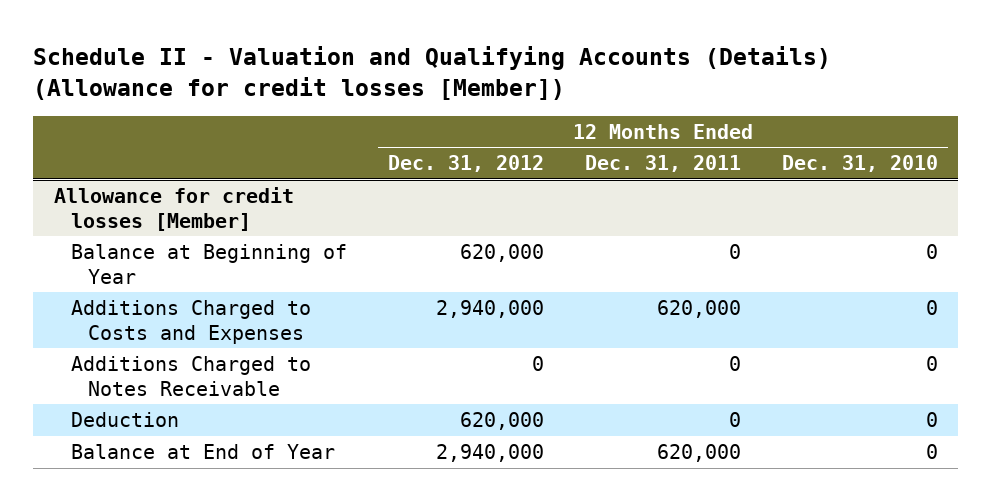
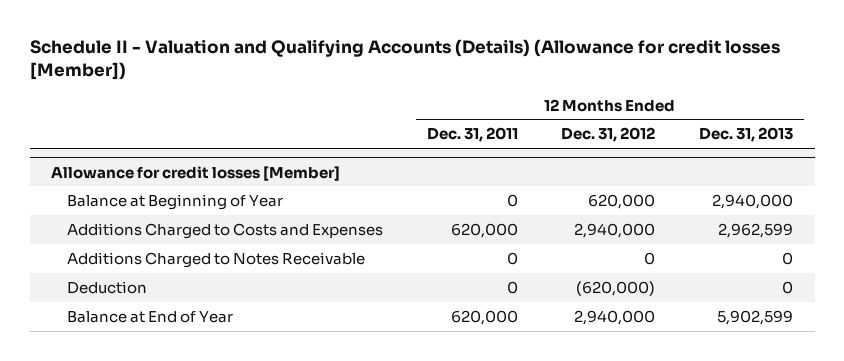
[781,155,938,173] Dec. 31, 2010 -> none
none -> [698,127,793,143] Dec. 31, 2013
[460,412,545,431] 620,000 -> [576,280,656,296] (620,000)

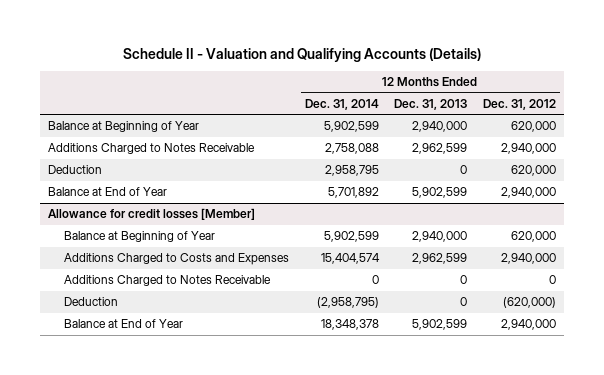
[29,38,780,81] Schedule II - Valuation and Qualifying Accounts (Details) (Allowance for credit losses [Member]) -> [122,47,481,62] Schedule II - Valuation and Qualifying Accounts (Details)
[426,127,518,143] Dec. 31, 2011 -> none
none -> [304,98,379,110] Dec. 31, 2014
none -> [47,121,199,133] Balance at Beginning of Year
none -> [47,143,255,155] Additions Charged to Notes Receivable
none -> [47,165,102,175] Deduction
none -> [47,187,167,197] Balance at End of Year

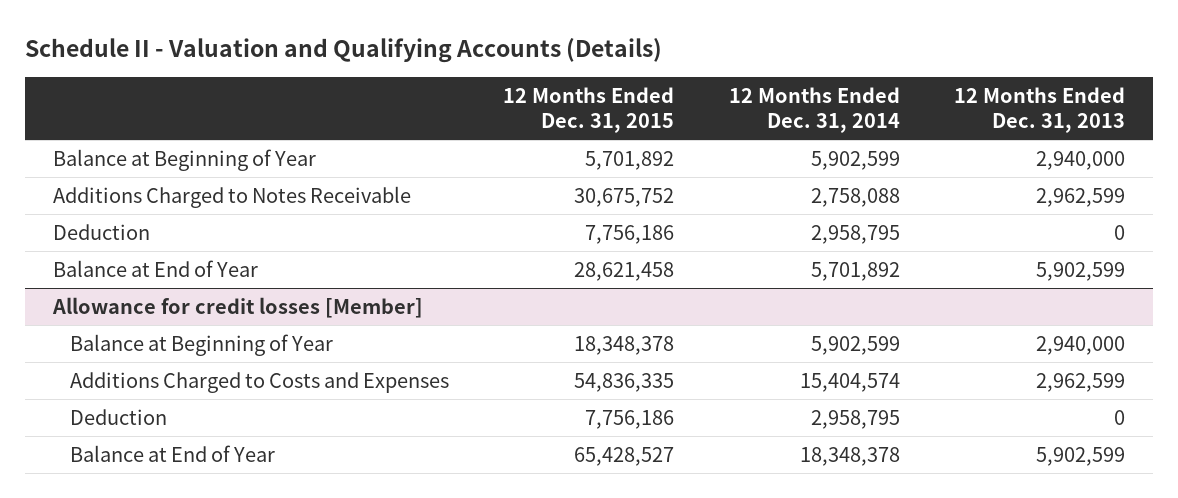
[482,98,556,110] Dec. 31, 2012 -> none
none -> [503,86,675,134] 12 Months Ended Dec. 31, 2015
[64,275,272,287] Additions Charged to Notes Receivable -> none
[316,297,379,309] (2,958,795) -> [810,409,900,429] 2,958,795

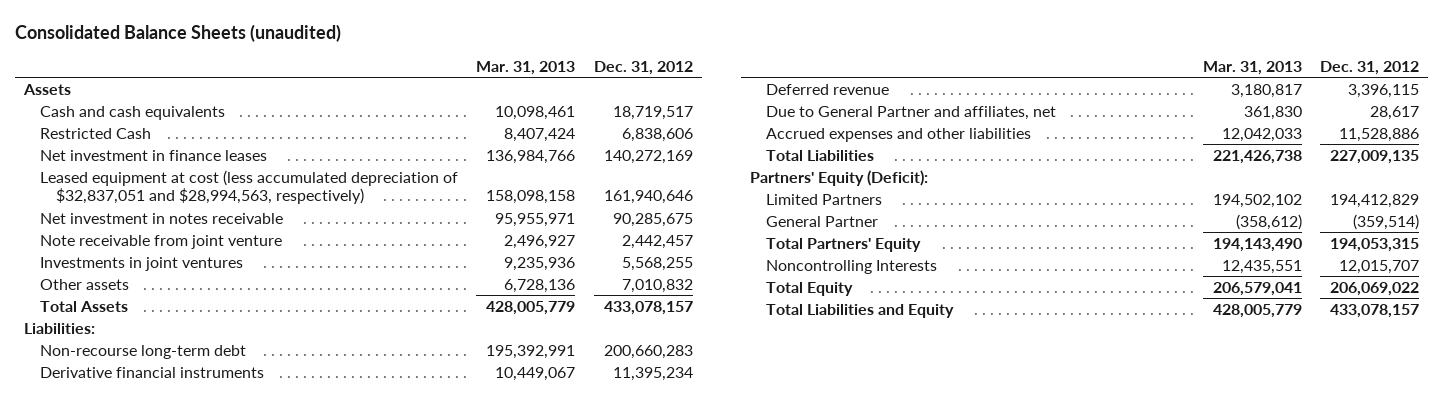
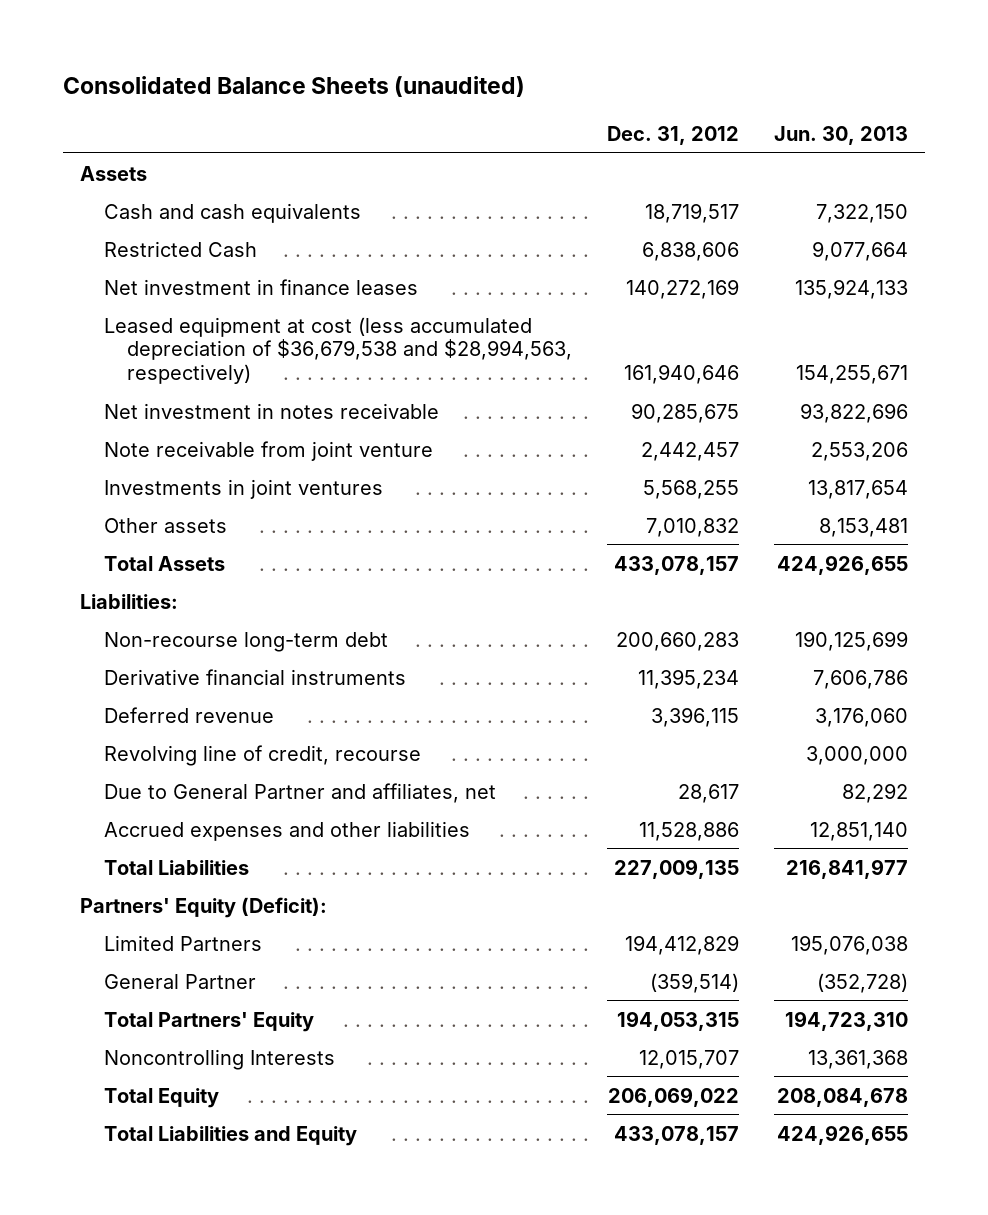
[476,60,576,75] Mar. 31, 2013 -> none
none -> [773,125,908,145] Jun. 30, 2013
[40,169,459,205] Leased equipment at cost (less accumulated depreciation of $32,837,051 and $28,994,563, respectively) -> [103,316,573,385] Leased equipment at cost (less accumulated depreciation of $36,679,538 and $28,994,563, respectively)
none -> [103,744,421,766] Revolving line of credit, recourse

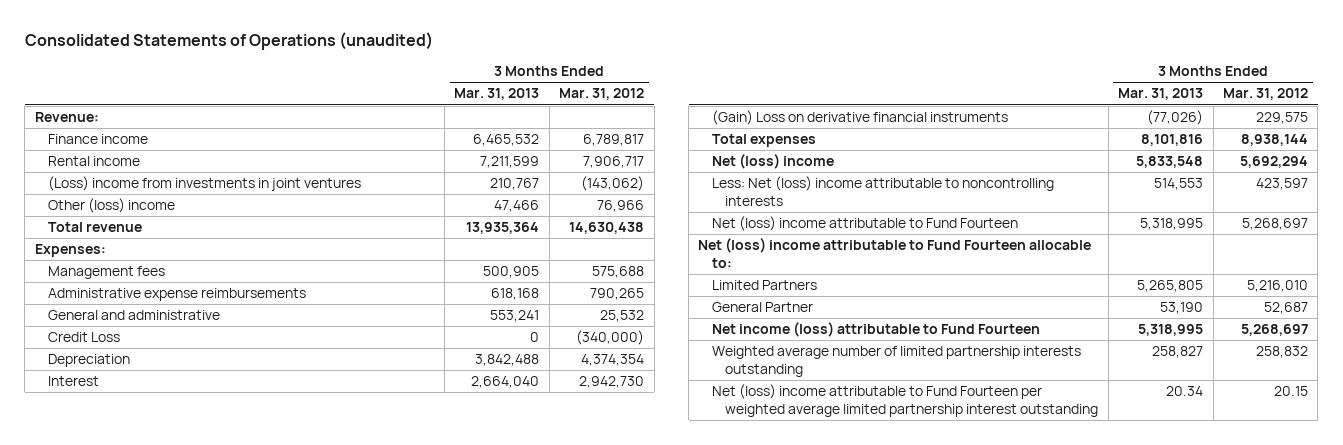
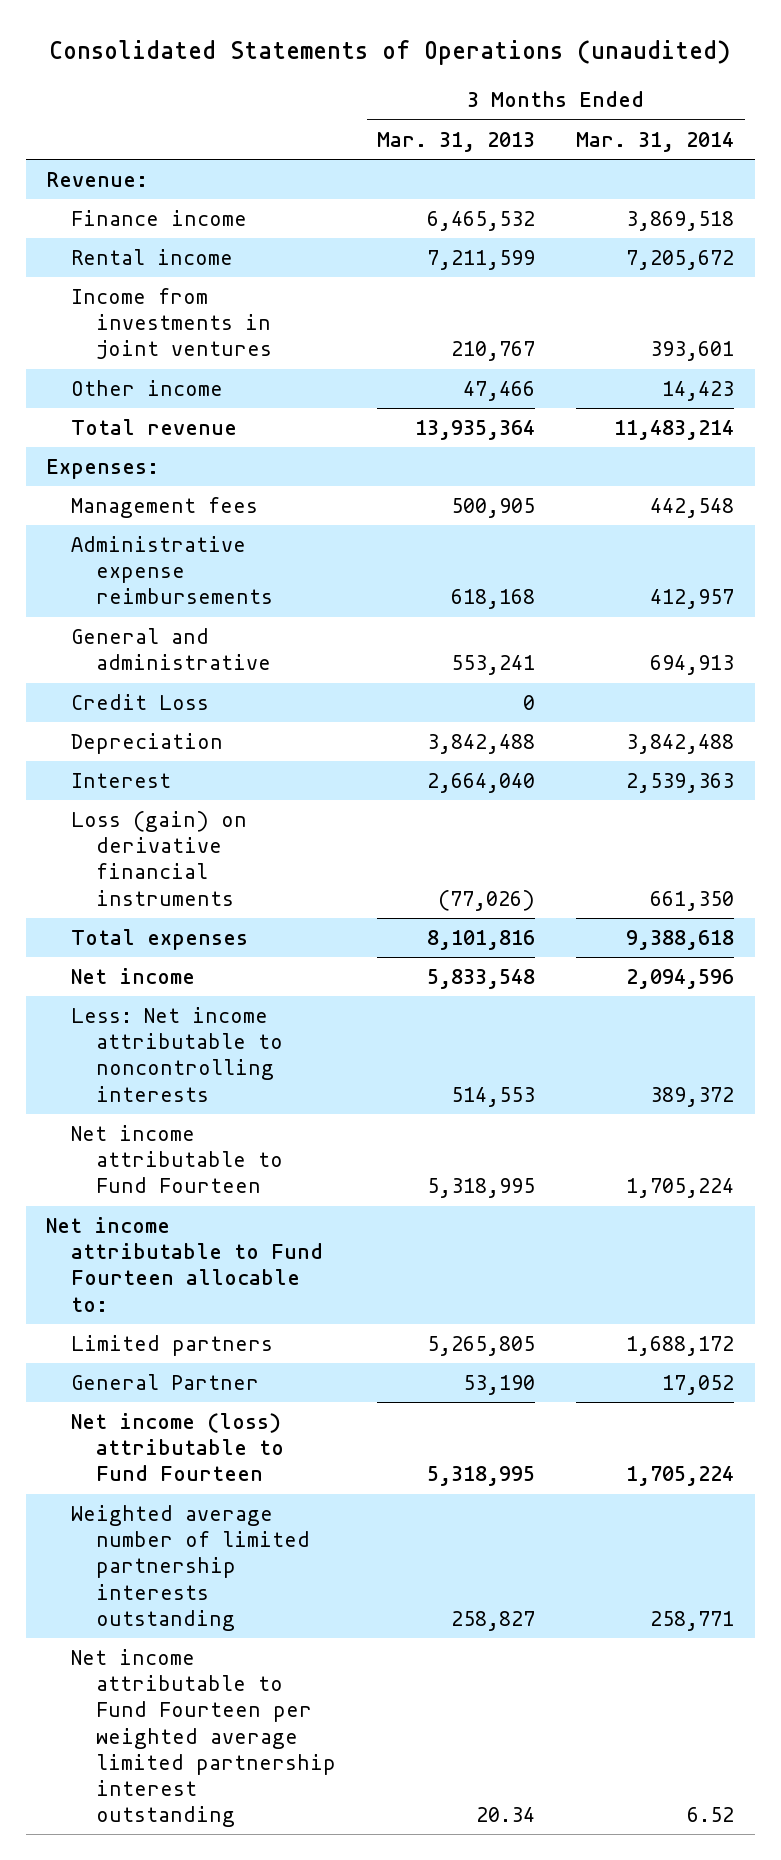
[559,88,645,101] Mar. 31, 2012 -> none
none -> [576,131,735,152] Mar. 31, 2014
[48,176,362,192] (Loss) income from investments in joint ventures -> [71,288,272,360] Income from investments in joint ventures
[48,198,176,214] Other (loss) income -> [71,380,224,397] Other income
[711,110,1008,126] (Gain) Loss on derivative financial instruments -> [71,811,248,906] Loss (gain) on derivative financial instruments
[711,154,834,170] Net (loss) income -> [71,968,196,985] Net income
[711,176,1054,206] Less: Net (loss) income attributable to noncontrolling interests -> [71,1007,283,1102] Less: Net income attributable to noncontrolling interests
[711,216,1018,232] Net (loss) income attributable to Fund Fourteen -> [71,1125,283,1194] Net income attributable to Fund Fourteen
[698,238,1092,268] Net (loss) income attributable to Fund Fourteen allocable to: -> [46,1217,324,1312] Net income attributable to Fund Fourteen allocable to:
[711,280,817,291] Limited Partners -> [71,1335,274,1357] Limited partners
[711,384,1099,417] Net (loss) income attributable to Fund Fourteen per weighted average limited partnership interest outstanding -> [71,1649,336,1828] Net income attributable to Fund Fourteen per weighted average limited partnership interest outstanding

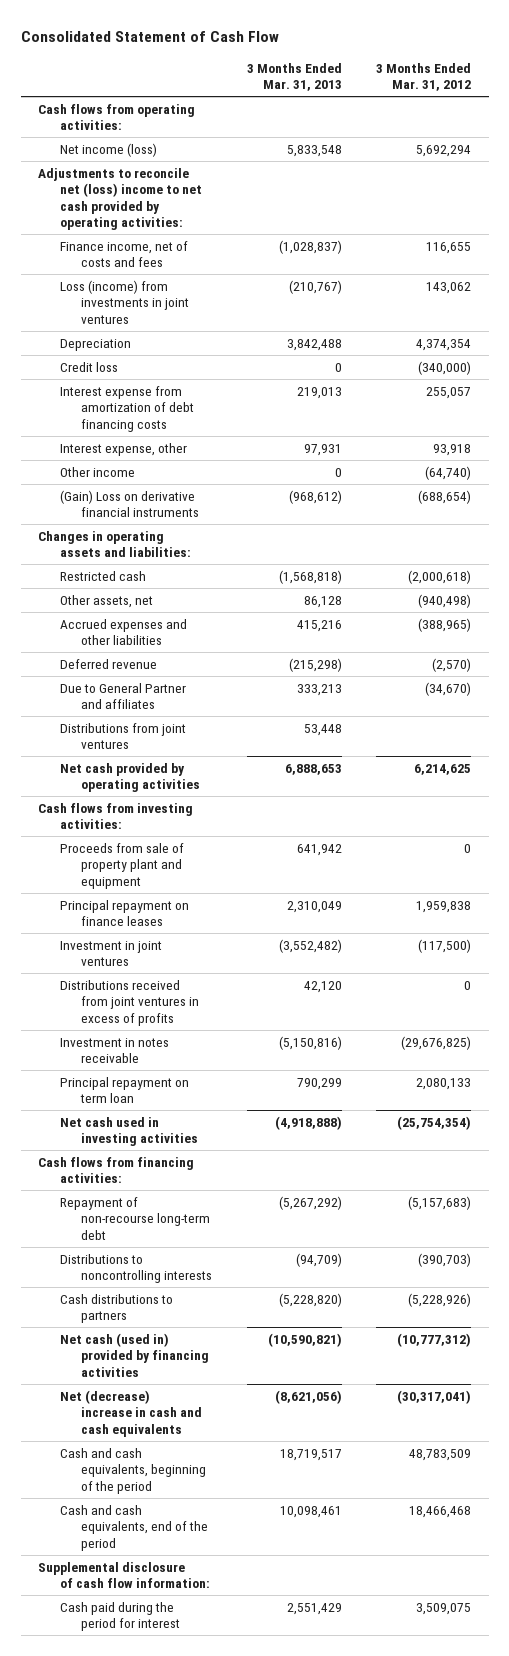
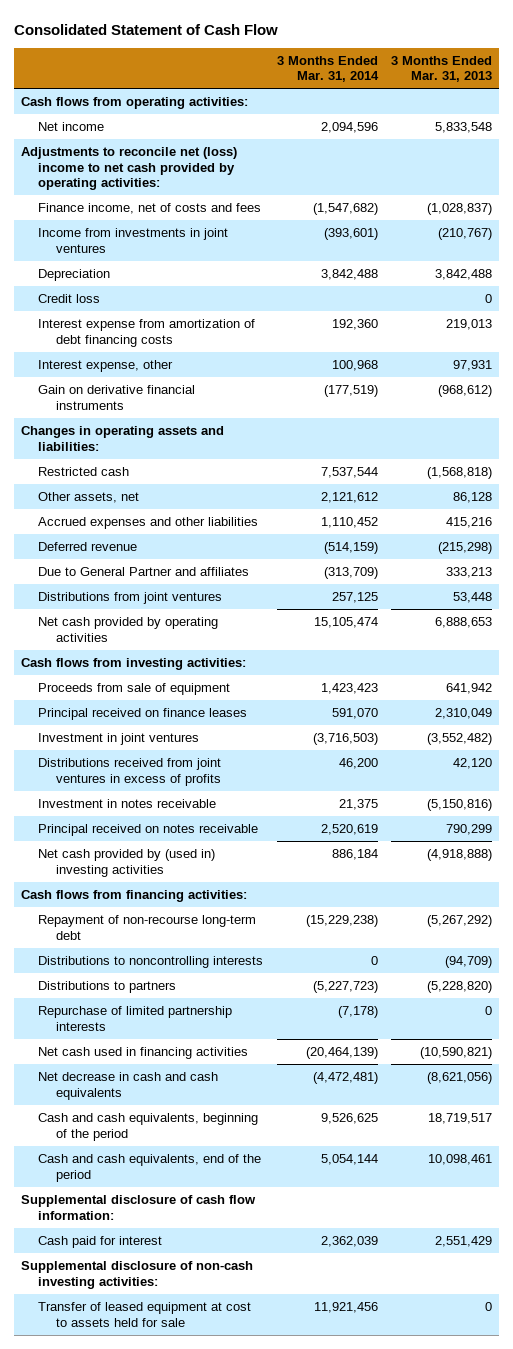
[376,62,472,92] 3 Months Ended Mar. 31, 2012 -> none
none -> [276,55,379,83] 3 Months Ended Mar. 31, 2014
[59,142,157,157] Net income (loss) -> [38,122,105,132] Net income
[59,279,189,324] Loss (income) from investments in joint ventures -> [38,228,229,253] Income from investments in joint ventures
[59,466,135,477] Other income -> none
[59,489,199,518] (Gain) Loss on derivative financial instruments -> [38,385,196,410] Gain on derivative financial instruments
[59,842,184,889] Proceeds from sale of property plant and equipment -> [38,683,231,696] Proceeds from sale of equipment
[59,899,189,927] Principal repayment on finance leases -> [38,708,248,721] Principal received on finance leases
[59,1076,189,1104] Principal repayment on term loan -> [38,824,259,837] Principal received on notes receivable
[59,1116,198,1147] Net cash used in investing activities -> [38,849,216,877] Net cash provided by (used in) investing activities
[59,1293,173,1324] Cash distributions to partners -> [38,981,177,994] Distributions to partners
none -> [38,1006,233,1031] Repurchase of limited partnership interests
[59,1332,209,1377] Net cash (used in) provided by financing activities -> [38,1047,249,1060] Net cash used in financing activities
[59,1389,202,1437] Net (decrease) increase in cash and cash equivalents -> [38,1072,219,1100] Net decrease in cash and cash equivalents
[59,1601,180,1632] Cash paid during the period for interest -> [38,1236,163,1249] Cash paid for interest
none -> [20,1261,253,1289] Supplemental disclosure of non-cash investing activities:
none -> [38,1302,252,1327] Transfer of leased equipment at cost to assets held for sale

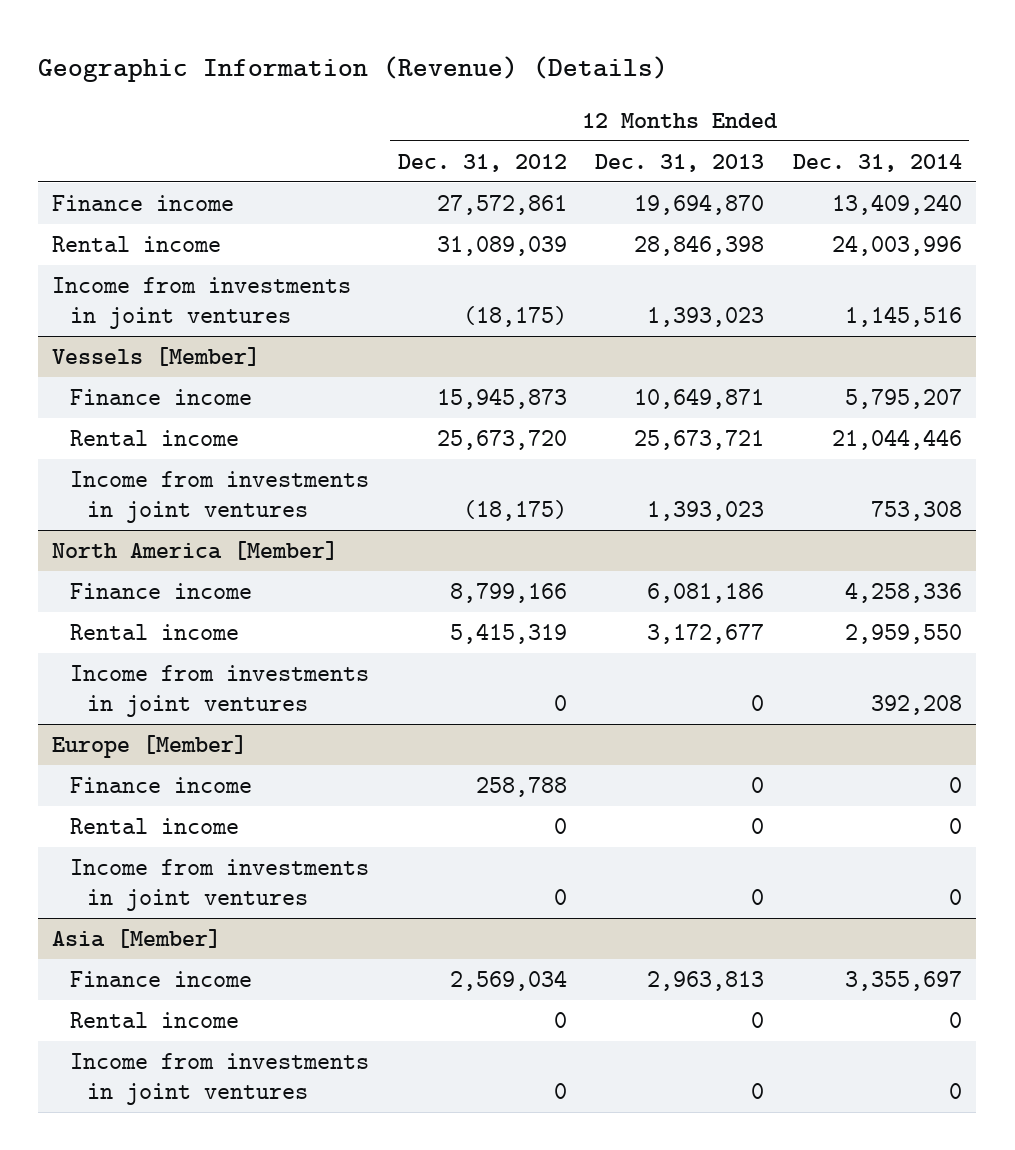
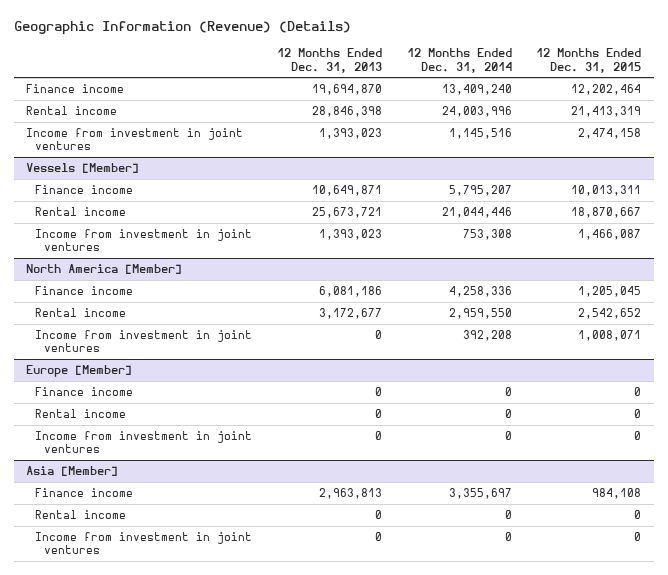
[397,153,567,172] Dec. 31, 2012 -> none
none -> [536,48,642,73] 12 Months Ended Dec. 31, 2015
[52,276,352,329] Income from investments in joint ventures -> [26,127,244,151] Income from investment in joint ventures
[69,470,369,523] Income from investments in joint ventures -> [35,228,253,252] Income from investment in joint ventures
[69,664,369,717] Income from investments in joint ventures -> [35,329,253,353] Income from investment in joint ventures
[69,858,369,911] Income from investments in joint ventures -> [35,430,253,454] Income from investment in joint ventures
[69,1052,369,1105] Income from investments in joint ventures -> [35,531,253,555] Income from investment in joint ventures

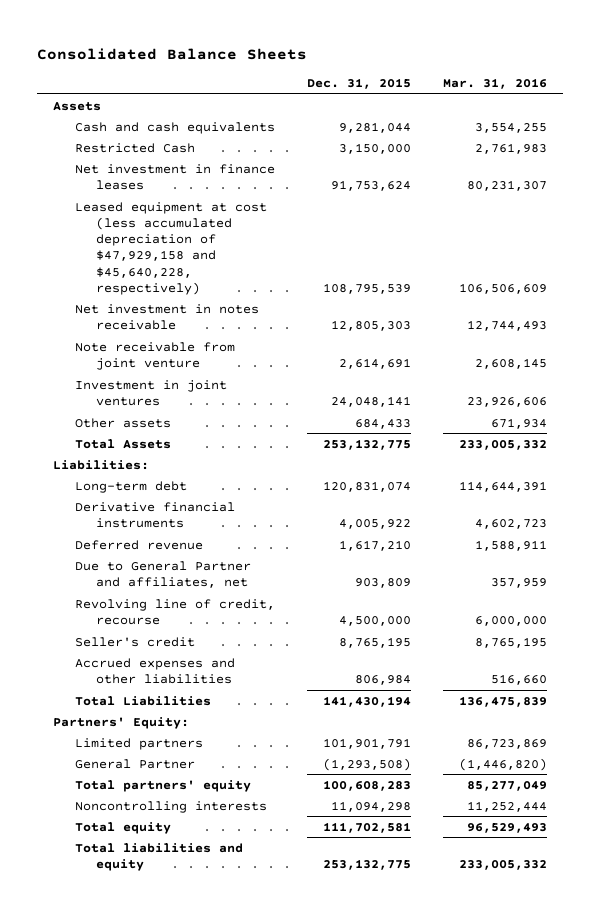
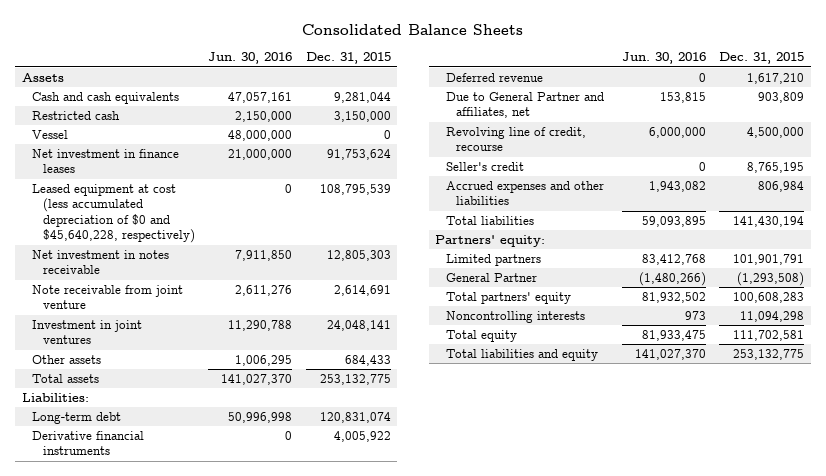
[442,78,547,90] Mar. 31, 2016 -> none
none -> [208,52,293,65] Jun. 30, 2016
[74,142,195,153] Restricted Cash -> [32,110,121,120] Restricted cash
none -> [32,129,69,139] Vessel
[74,201,267,295] Leased equipment at cost (less accumulated depreciation of $47,929,158 and $45,640,228, respectively) -> [32,183,195,244] Leased equipment at cost (less accumulated depreciation of $0 and $45,640,228, respectively)
[74,438,171,449] Total Assets -> [32,373,100,383] Total assets
[74,695,211,706] Total Liabilities -> [445,215,534,225] Total liabilities
[53,716,190,729] Partners' Equity: -> [435,234,546,247] Partners' equity:

